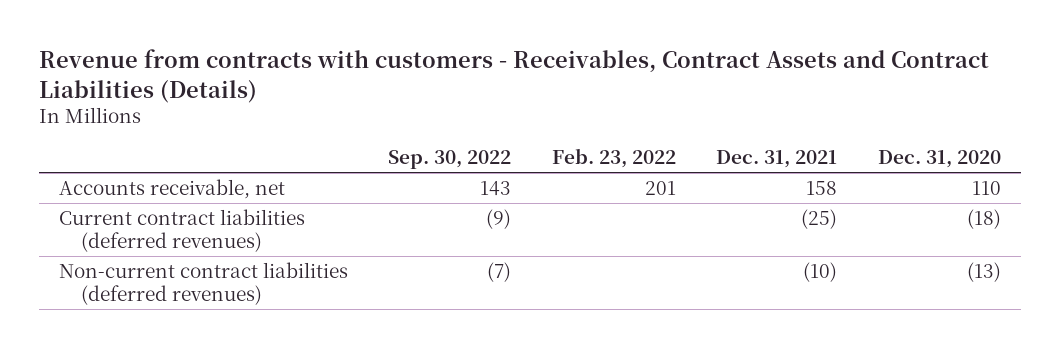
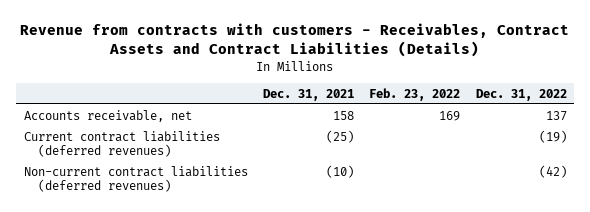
[388,150,512,170] Sep. 30, 2022 -> none
[877,150,1001,169] Dec. 31, 2020 -> none
none -> [475,88,567,101] Dec. 31, 2022
[644,180,676,195] 201 -> [439,110,461,121] 169

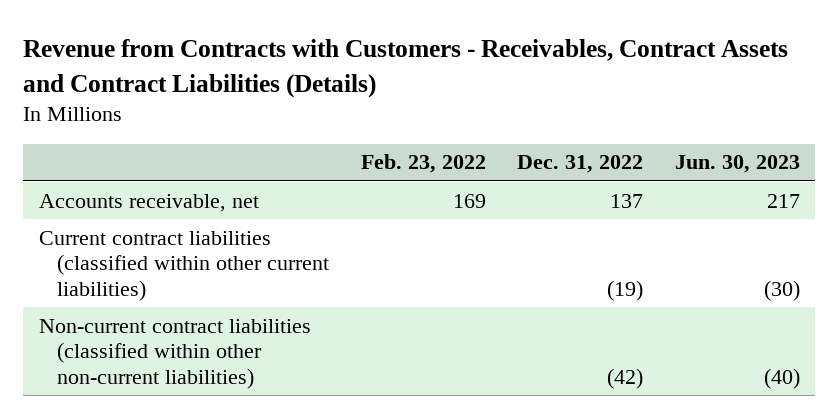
[20,23,570,58] Revenue from contracts with customers - Receivables, Contract Assets and Contract Liabilities (Details) -> [22,39,788,98] Revenue from Contracts with Customers - Receivables, Contract Assets and Contract Liabilities (Details)
[263,88,355,101] Dec. 31, 2021 -> none
none -> [674,155,800,174] Jun. 30, 2023
[23,130,220,157] Current contract liabilities (deferred revenues) -> [38,230,330,302] Current contract liabilities (classified within other current liabilities)
[23,165,248,192] Non-current contract liabilities (deferred revenues) -> [38,318,311,390] Non-current contract liabilities (classified within other non-current liabilities)

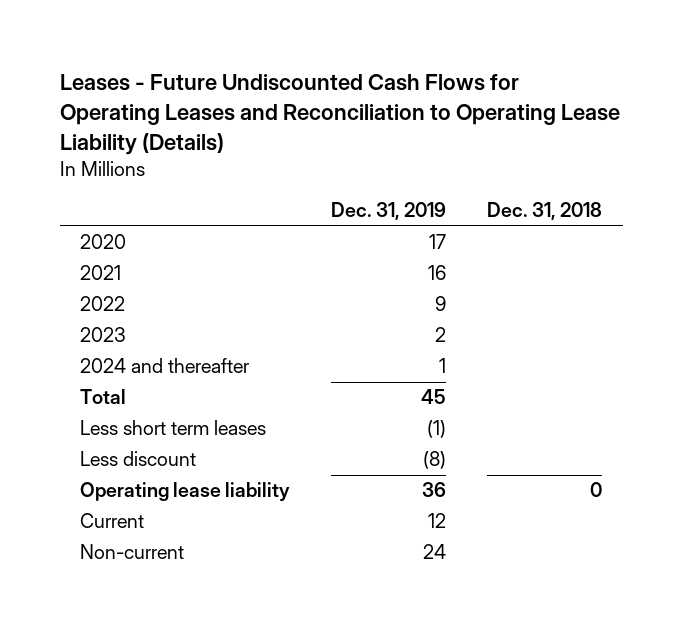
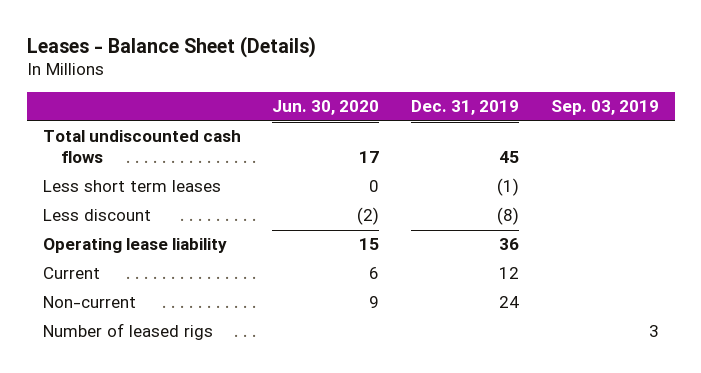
[59,73,620,155] Leases - Future Undiscounted Cash Flows for Operating Leases and Reconciliation to Operating Lease Liability (Details) -> [26,35,316,58] Leases - Balance Sheet (Details)
[487,202,603,221] Dec. 31, 2018 -> none
none -> [272,100,380,116] Jun. 30, 2020
none -> [550,100,659,116] Sep. 03, 2019
[80,234,127,250] 2020 -> none
[80,265,122,281] 2021 -> none
[80,296,126,312] 2022 -> none
[80,327,127,343] 2023 -> none
[80,358,250,374] 2024 and thereafter -> none
[80,389,127,405] Total -> [42,130,241,164] Total undiscounted cash flows
none -> [42,323,213,341] Number of leased rigs

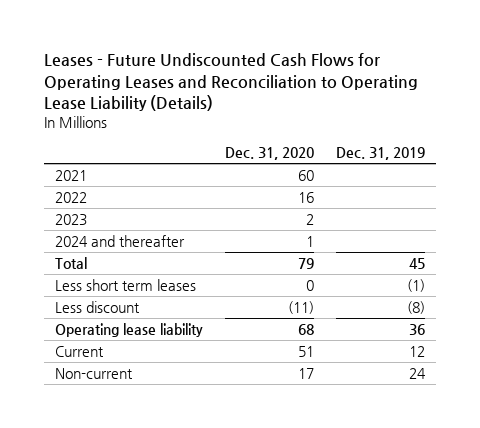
[26,35,316,58] Leases - Balance Sheet (Details) -> [43,53,418,112] Leases - Future Undiscounted Cash Flows for Operating Leases and Reconciliation to Operating Lease Liability (Details)
[272,100,380,116] Jun. 30, 2020 -> none
[550,100,659,116] Sep. 03, 2019 -> none
none -> [224,147,314,161] Dec. 31, 2020
none -> [54,170,87,182] 2021
none -> [54,192,87,204] 2022
none -> [54,214,87,227] 2023
none -> [54,235,185,248] 2024 and thereafter
[42,130,241,164] Total undiscounted cash flows -> [54,257,87,270] Total
[42,323,213,341] Number of leased rigs -> none

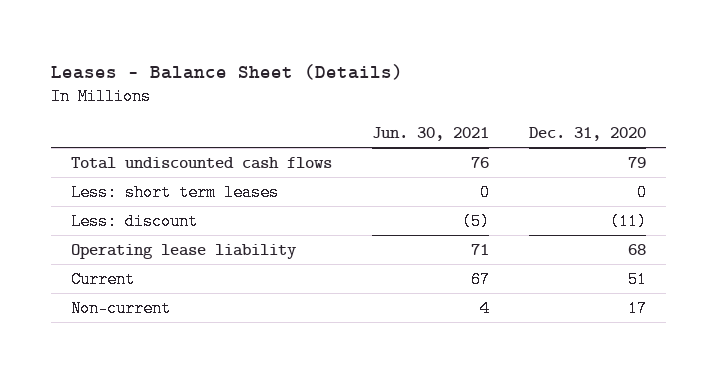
[43,53,418,112] Leases - Future Undiscounted Cash Flows for Operating Leases and Reconciliation to Operating Lease Liability (Details) -> [50,63,403,80] Leases - Balance Sheet (Details)
[335,147,425,161] Dec. 31, 2019 -> none
none -> [371,127,489,142] Jun. 30, 2021
[54,170,87,182] 2021 -> none
[54,192,87,204] 2022 -> none
[54,214,87,227] 2023 -> none
[54,235,185,248] 2024 and thereafter -> none
[54,257,87,270] Total -> [70,156,332,169] Total undiscounted cash flows
[54,279,196,292] Less short term leases -> [70,183,279,201] Less: short term leases
[54,301,140,314] Less discount -> [70,212,198,230] Less: discount

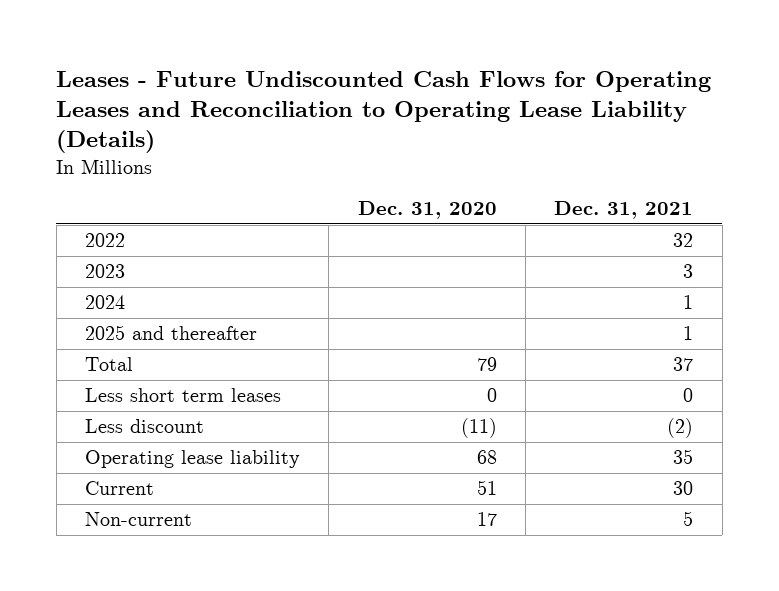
[50,63,403,80] Leases - Balance Sheet (Details) -> [56,70,712,154] Leases - Future Undiscounted Cash Flows for Operating Leases and Reconciliation to Operating Lease Liability (Details)
[371,127,489,142] Jun. 30, 2021 -> none
none -> [554,201,694,220] Dec. 31, 2021
none -> [85,233,126,248] 2022
none -> [85,264,126,279] 2023
none -> [85,295,126,310] 2024
none -> [85,325,258,341] 2025 and thereafter
[70,156,332,169] Total undiscounted cash flows -> [85,357,134,372] Total
[70,183,279,201] Less: short term leases -> [85,388,282,403] Less short term leases
[70,212,198,230] Less: discount -> [85,419,205,434] Less discount

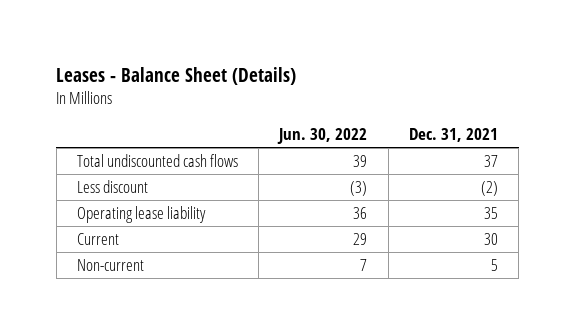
[56,70,712,154] Leases - Future Undiscounted Cash Flows for Operating Leases and Reconciliation to Operating Lease Liability (Details) -> [56,66,297,85] Leases - Balance Sheet (Details)
[357,201,497,220] Dec. 31, 2020 -> none
none -> [277,127,368,144] Jun. 30, 2022
[85,233,126,248] 2022 -> none
[85,264,126,279] 2023 -> none
[85,295,126,310] 2024 -> none
[85,325,258,341] 2025 and thereafter -> none
[85,388,282,403] Less short term leases -> none
[85,357,134,372] Total -> [76,154,238,168] Total undiscounted cash flows

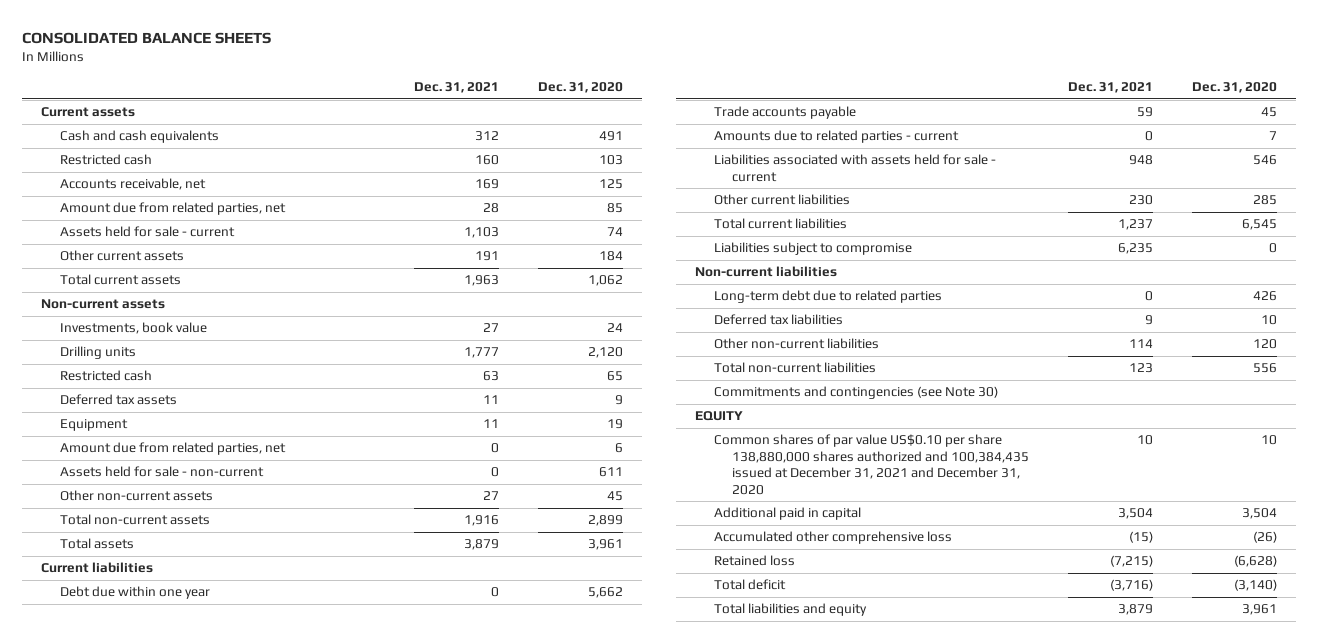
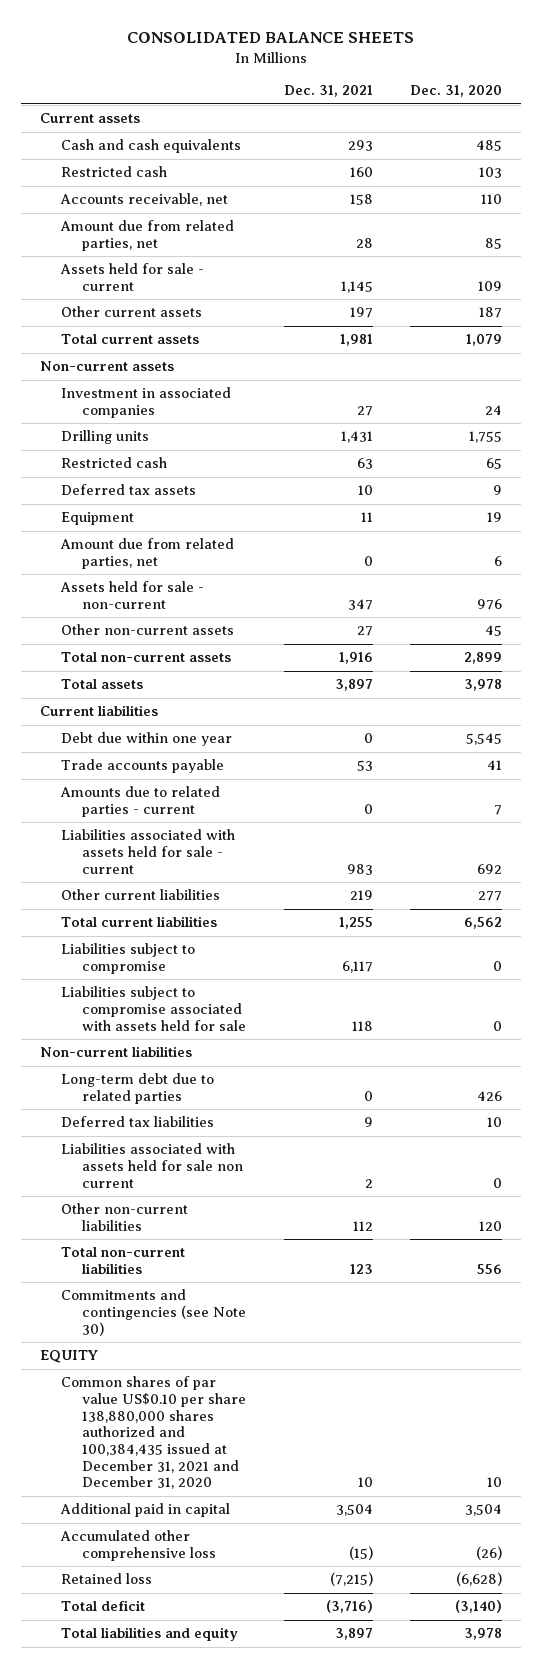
[474,131,499,142] 312 -> [347,140,373,152] 293
[598,131,623,142] 491 -> [476,140,503,152] 485
[474,179,499,190] 169 -> [349,194,373,206] 158
[598,179,623,190] 125 -> [481,194,503,205] 110
[463,227,499,239] 1,103 -> [340,280,373,293] 1,145
[606,227,623,237] 74 -> [478,280,503,291] 109
[474,251,499,262] 191 -> [349,307,373,319] 197
[598,251,623,262] 184 -> [479,307,503,319] 187
[463,275,499,287] 1,963 -> [339,334,373,347] 1,981
[587,275,623,287] 1,062 -> [466,334,503,347] 1,079
[59,322,207,335] Investments, book value -> [60,387,231,418] Investment in associated companies
[463,347,499,359] 1,777 -> [340,431,373,444] 1,431
[587,347,623,359] 2,120 -> [469,431,503,444] 1,755
[482,395,499,405] 11 -> [357,485,373,496] 10
[490,467,499,478] 0 -> [347,598,373,610] 347
[598,467,623,478] 611 -> [477,598,503,610] 976
[463,539,499,551] 3,879 -> [334,679,373,692] 3,897
[587,539,623,551] 3,961 -> [464,679,503,692] 3,978
[587,587,623,599] 5,662 -> [466,733,503,746] 5,545
[1136,107,1153,118] 59 -> [356,760,373,772] 53
[1260,107,1277,118] 45 -> [487,760,503,771] 41
[1128,155,1153,166] 948 -> [346,863,373,875] 983
[1252,155,1277,166] 546 -> [477,863,503,874] 692
[1128,195,1153,206] 230 -> [349,890,373,901] 219
[1252,195,1277,206] 285 -> [478,891,503,902] 277
[1117,219,1153,231] 1,237 -> [338,917,373,930] 1,255
[1241,219,1277,231] 6,545 -> [464,917,503,930] 6,562
[1117,243,1153,255] 6,235 -> [341,960,373,973] 6,117
none -> [60,986,247,1031] Liabilities subject to compromise associated with assets held for sale
none -> [60,1143,244,1188] Liabilities associated with assets held for sale non current
[1128,339,1153,349] 114 -> [352,1220,373,1231] 112
[1117,604,1153,616] 3,879 -> [334,1628,373,1641] 3,897
[1241,604,1277,616] 3,961 -> [464,1628,503,1641] 3,978

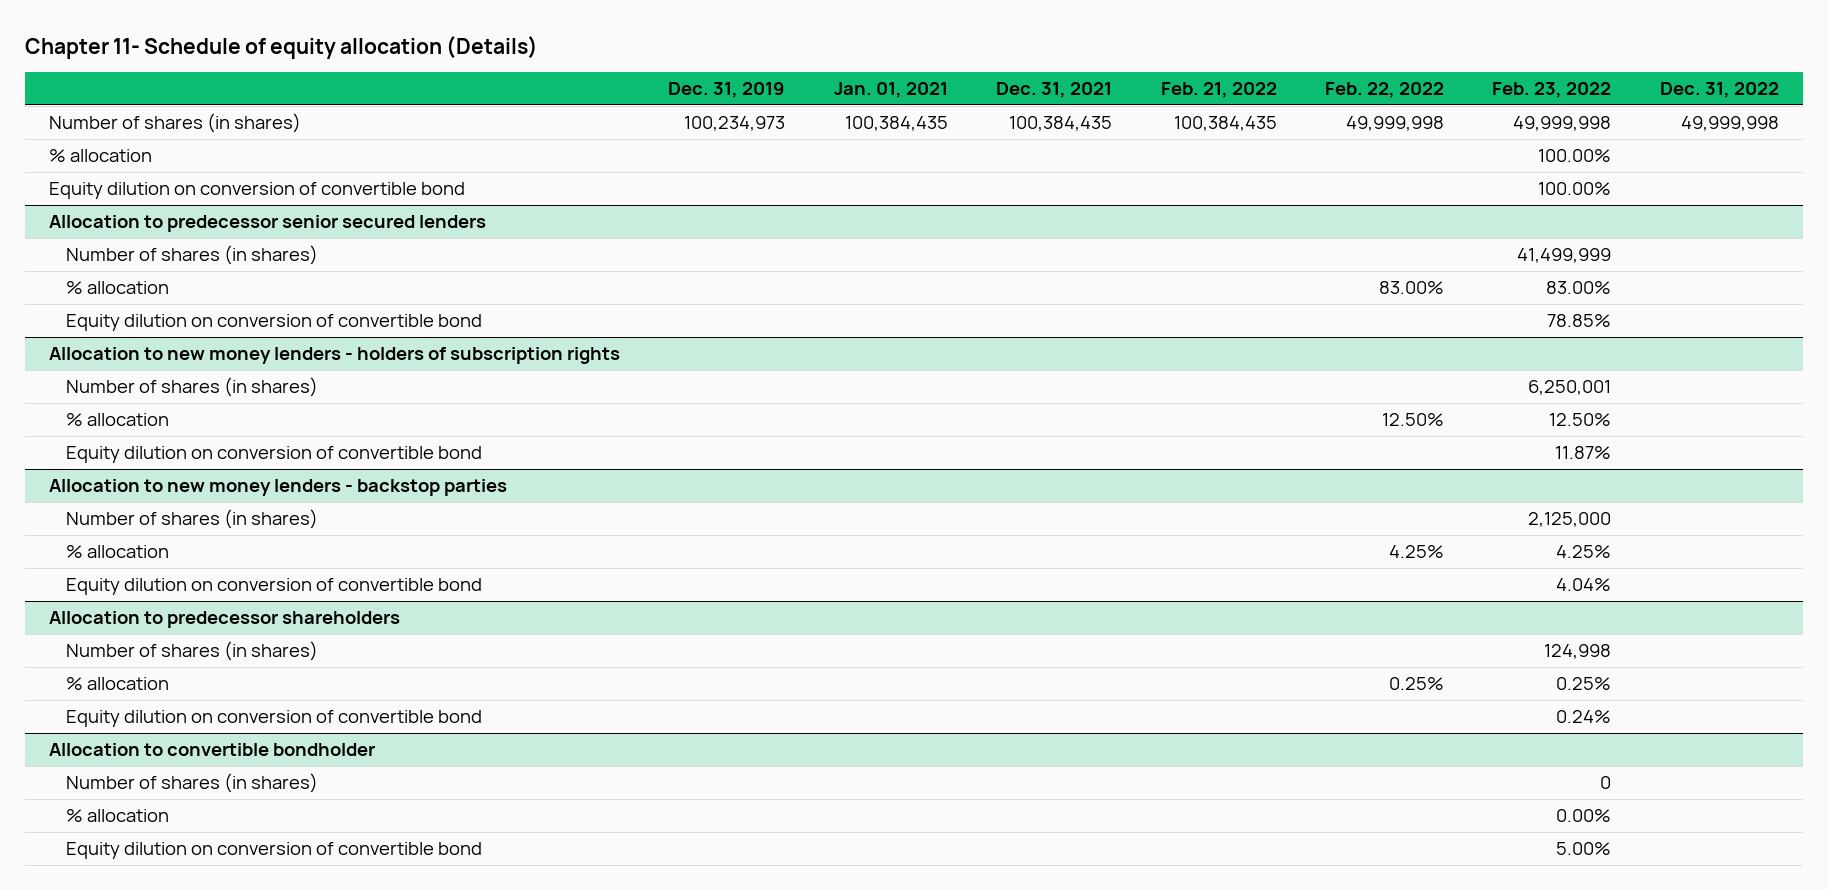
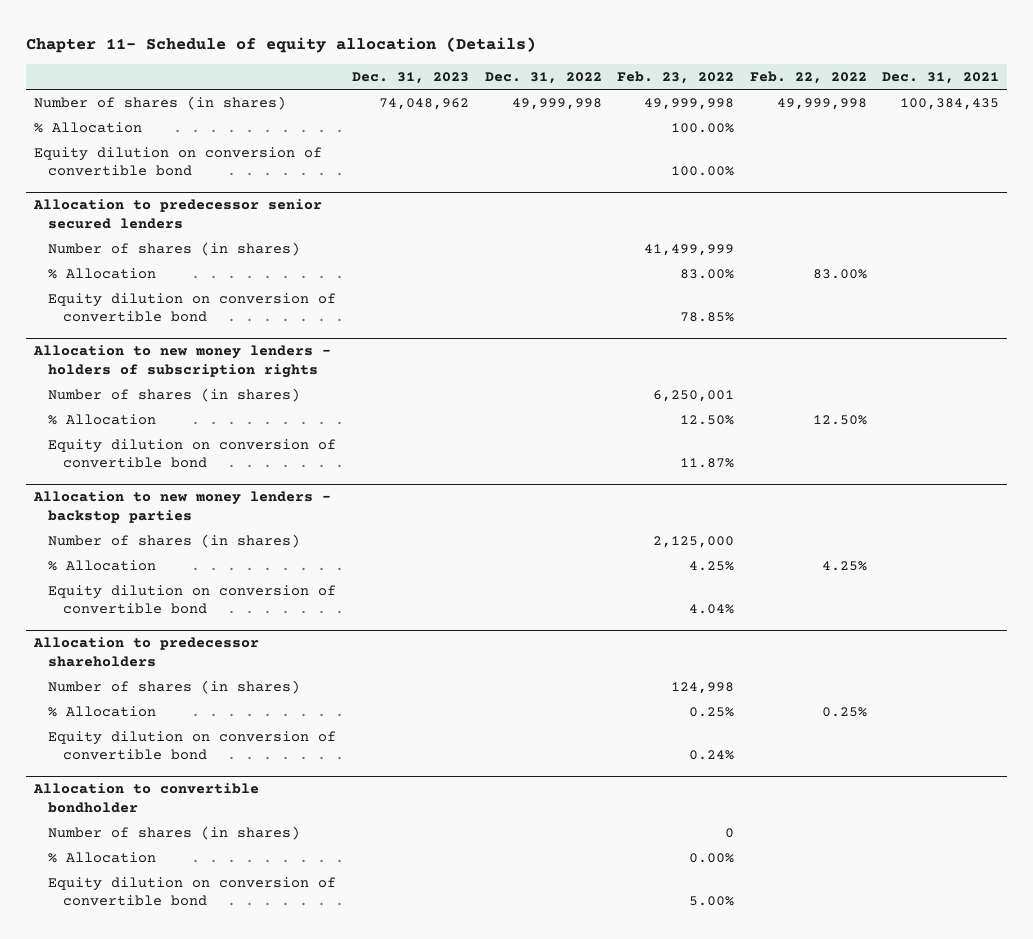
[668,82,786,99] Dec. 31, 2019 -> none
[833,82,948,99] Jan. 01, 2021 -> none
[1160,82,1277,99] Feb. 21, 2022 -> none
none -> [351,72,469,85] Dec. 31, 2023
[49,149,153,163] % allocation -> [34,121,143,133] % Allocation
[66,281,170,295] % allocation -> [48,267,157,279] % Allocation
[66,413,170,427] % allocation -> [48,413,157,425] % Allocation
[66,545,170,559] % allocation -> [48,559,157,571] % Allocation
[66,677,170,691] % allocation -> [48,705,157,717] % Allocation
[66,809,170,823] % allocation -> [48,851,157,863] % Allocation

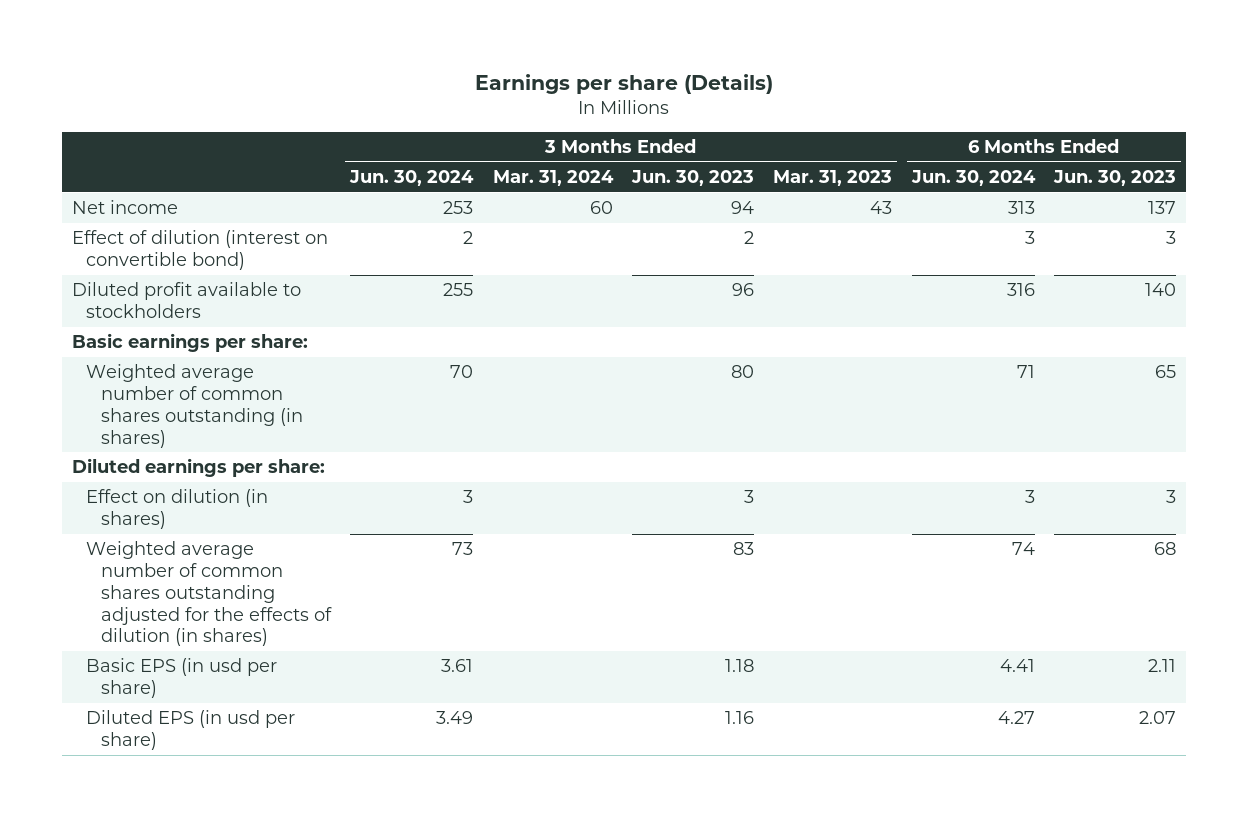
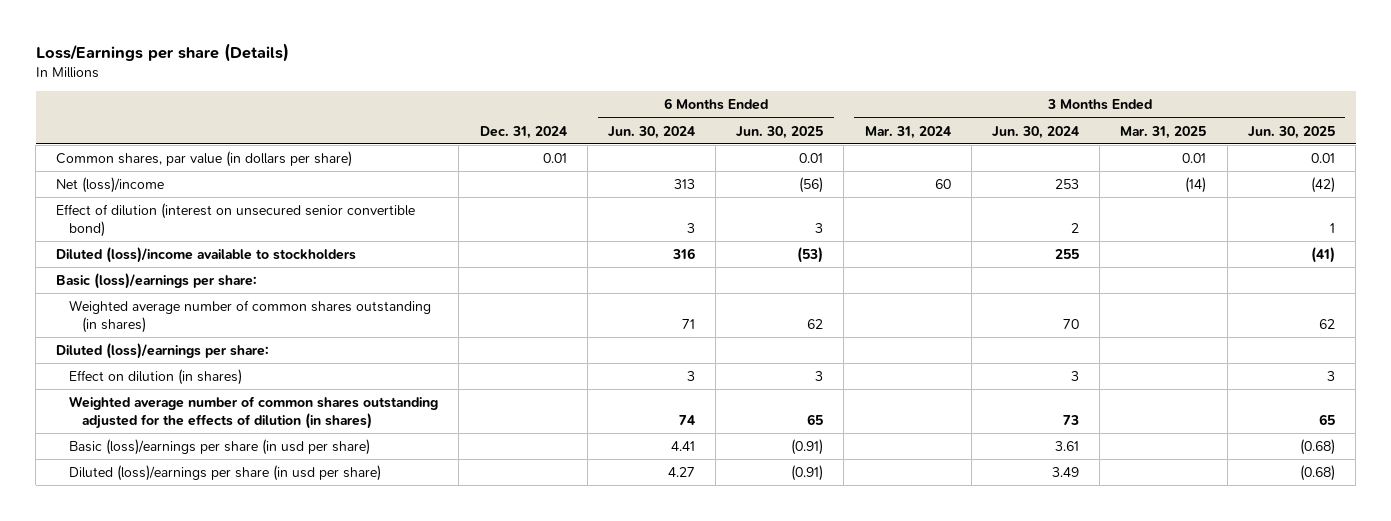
[474,73,773,94] Earnings per share (Details) -> [35,42,289,62] Loss/Earnings per share (Details)
[630,169,754,186] Jun. 30, 2023 -> none
[773,169,893,186] Mar. 31, 2023 -> none
[1053,169,1177,186] Jun. 30, 2023 -> none
none -> [479,125,567,139] Dec. 31, 2024
none -> [736,125,824,139] Jun. 30, 2025
none -> [1120,125,1207,139] Mar. 31, 2025
none -> [1247,125,1335,139] Jun. 30, 2025
none -> [56,151,353,168] Common shares, par value (in dollars per share)
[71,200,178,215] Net income -> [56,177,165,194] Net (loss)/income
[71,230,328,271] Effect of dilution (interest on convertible bond) -> [56,203,416,237] Effect of dilution (interest on unsecured senior convertible bond)
[71,282,301,319] Diluted profit available to stockholders -> [56,247,357,264] Diluted (loss)/income available to stockholders
[71,333,308,353] Basic earnings per share: -> [56,273,258,290] Basic (loss)/earnings per share:
[71,458,325,478] Diluted earnings per share: -> [56,343,270,360] Diluted (loss)/earnings per share:
[86,658,278,699] Basic EPS (in usd per share) -> [69,439,371,456] Basic (loss)/earnings per share (in usd per share)
[86,710,296,751] Diluted EPS (in usd per share) -> [69,465,382,482] Diluted (loss)/earnings per share (in usd per share)

